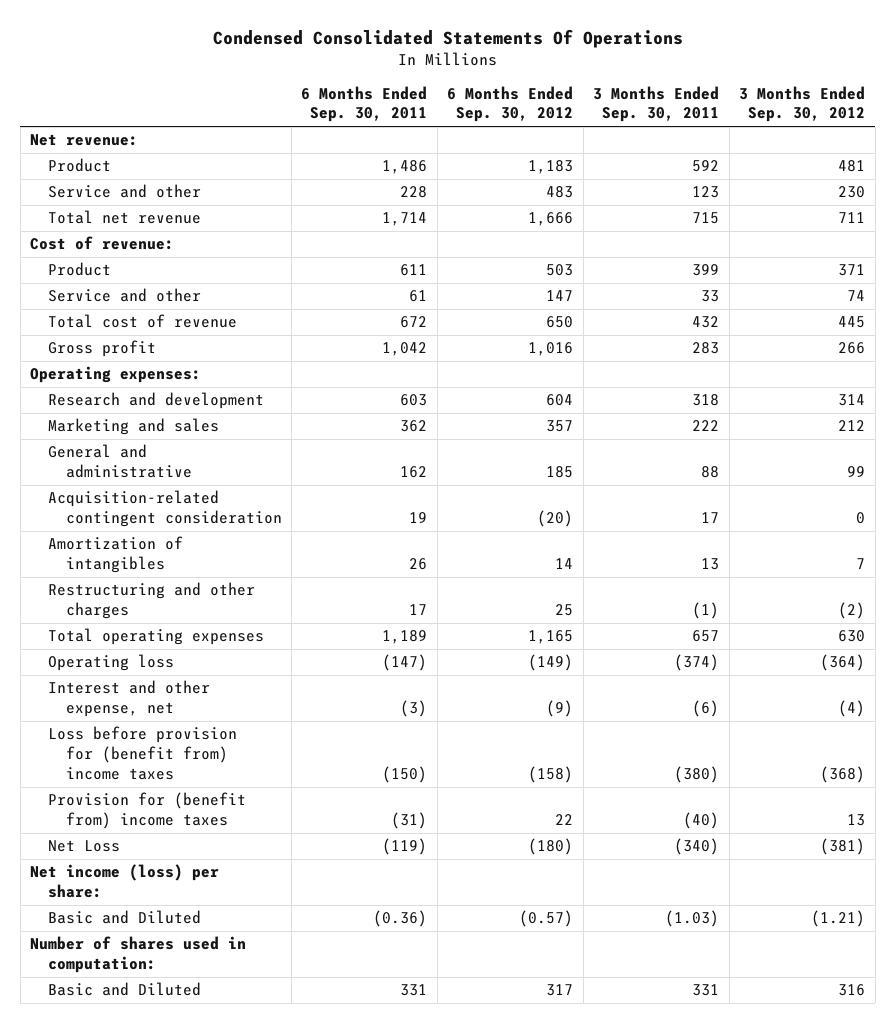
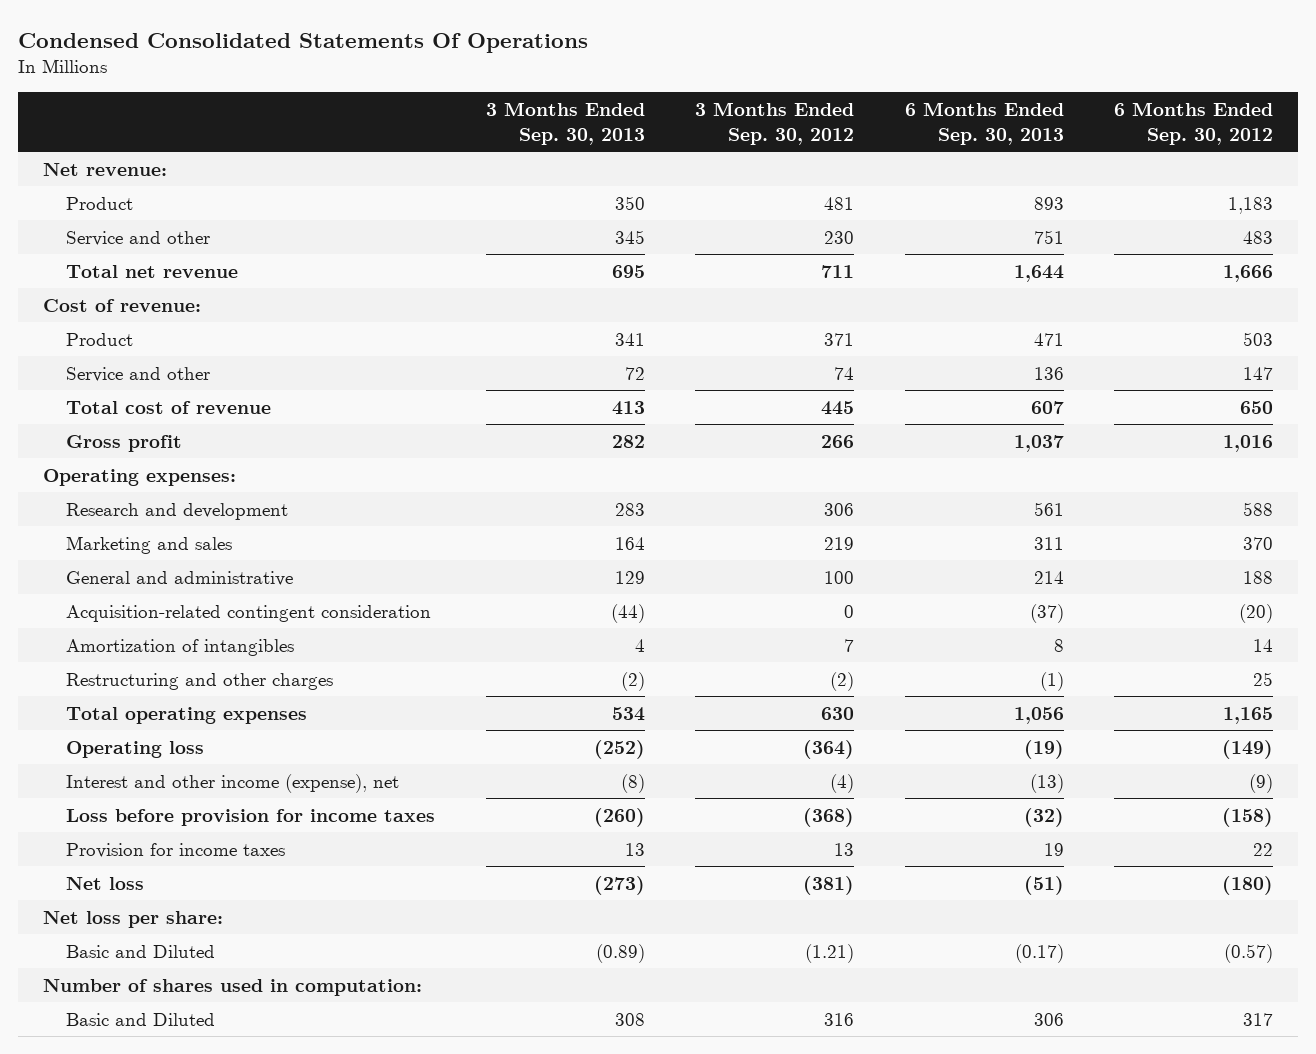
[301,85,428,123] 6 Months Ended Sep. 30, 2011 -> none
[593,85,720,123] 3 Months Ended Sep. 30, 2011 -> none
none -> [485,102,645,145] 3 Months Ended Sep. 30, 2013
none -> [904,102,1064,145] 6 Months Ended Sep. 30, 2013
[546,394,574,407] 604 -> [1243,501,1274,516] 588
[838,394,866,407] 314 -> [824,502,855,516] 306
[546,420,574,433] 357 -> [1243,536,1274,550] 370
[838,420,866,432] 212 -> [824,536,855,550] 219
[546,466,574,479] 185 -> [1243,570,1274,584] 188
[847,466,866,478] 99 -> [824,570,855,584] 100
[47,680,210,718] Interest and other expense, net -> [66,773,400,793] Interest and other income (expense), net
[47,726,237,781] Loss before provision for (benefit from) income taxes -> [66,808,436,826] Loss before provision for income taxes
[47,792,246,830] Provision for (benefit from) income taxes -> [66,842,286,858] Provision for income taxes
[47,840,120,853] Net Loss -> [66,876,145,890] Net loss
[30,864,220,899] Net income (loss) per share: -> [43,910,224,928] Net loss per share:

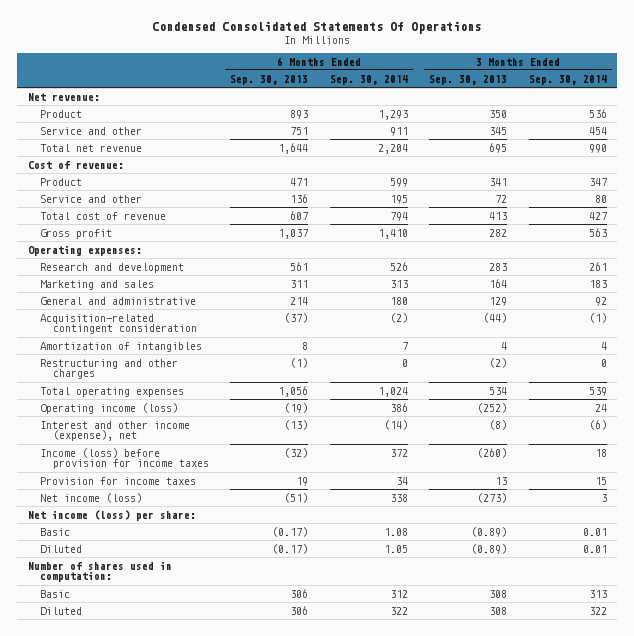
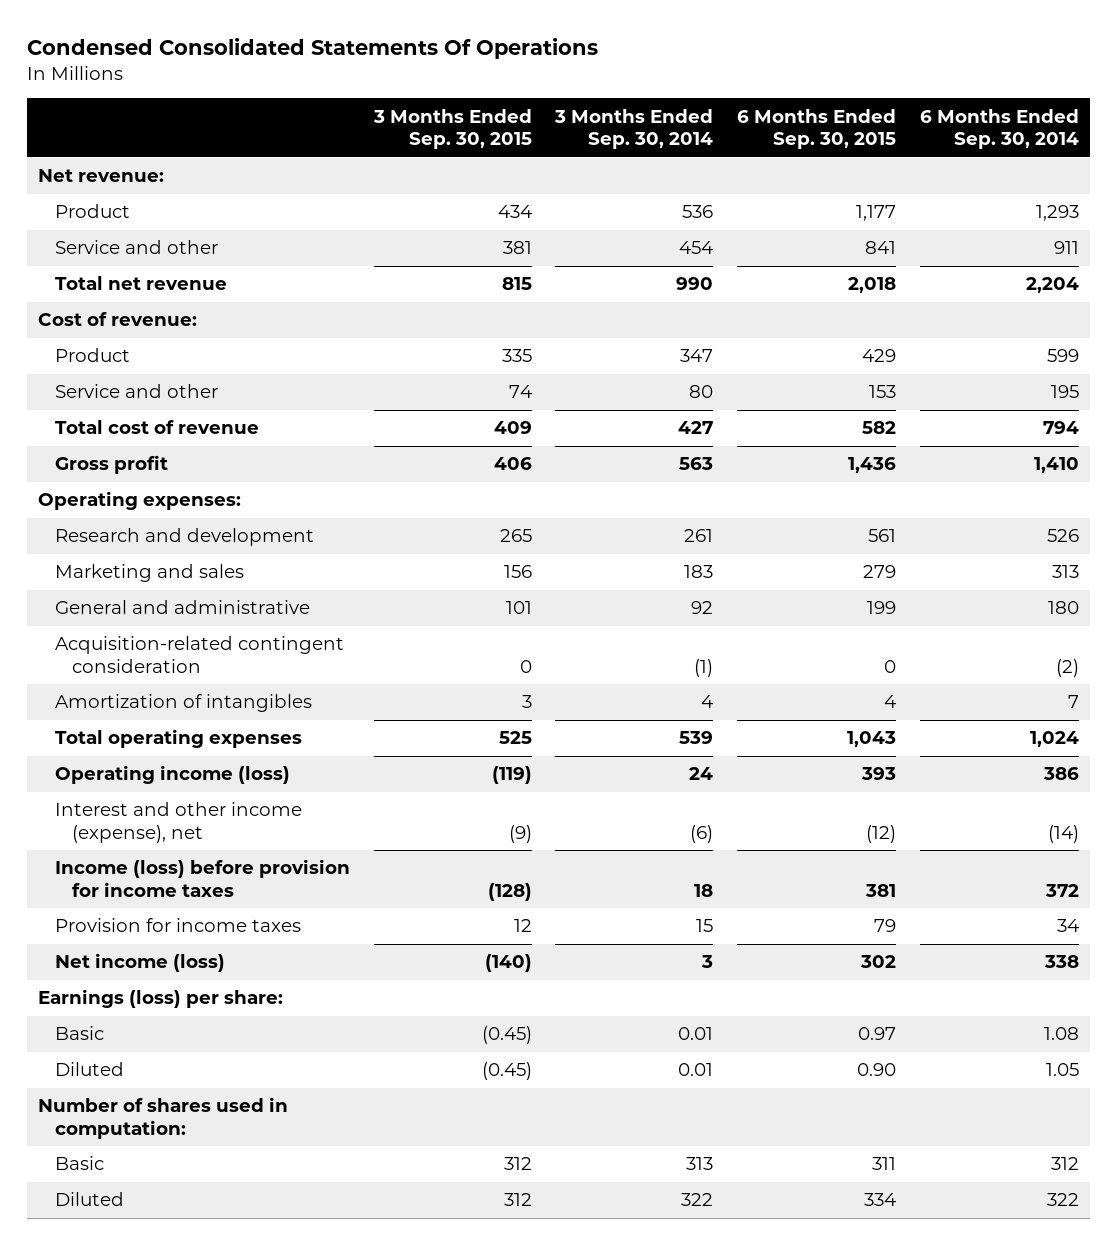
[230,74,309,85] Sep. 30, 2013 -> none
[429,74,508,85] Sep. 30, 2013 -> none
none -> [372,108,532,150] 3 Months Ended Sep. 30, 2015
none -> [737,108,897,150] 6 Months Ended Sep. 30, 2015
[40,358,179,380] Restructuring and other charges -> none
[27,509,196,521] Net income (loss) per share: -> [38,989,284,1009] Earnings (loss) per share:

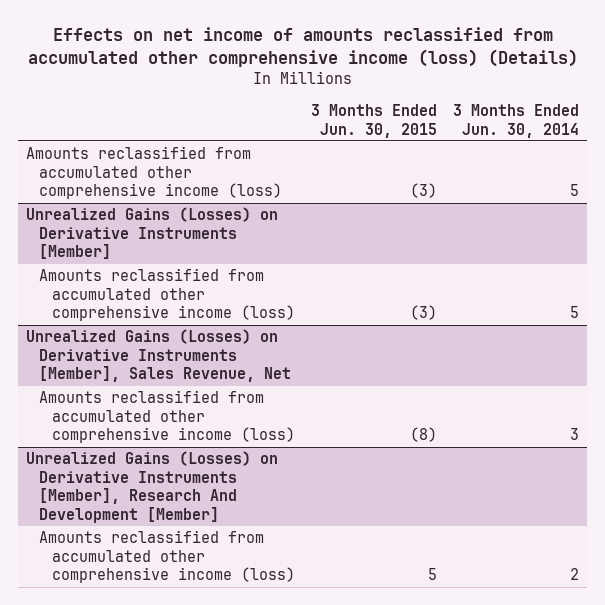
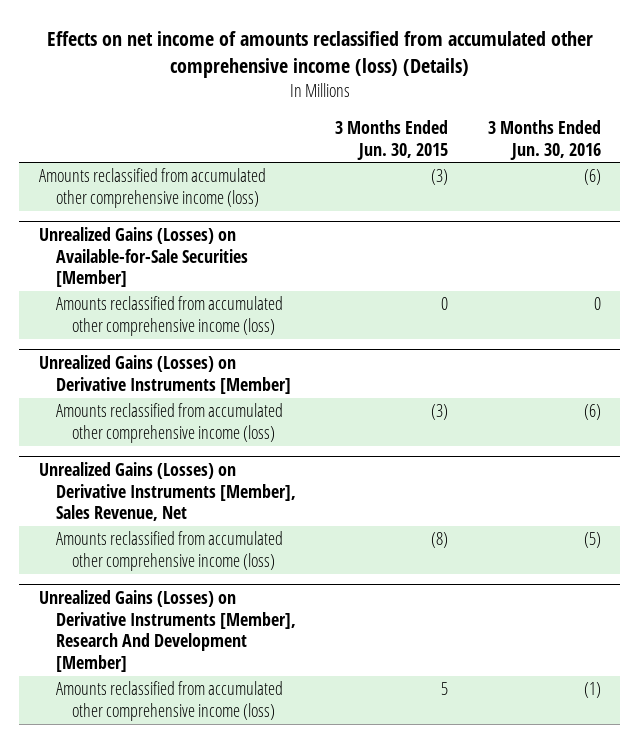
[453,103,580,138] 3 Months Ended Jun. 30, 2014 -> none
none -> [487,119,601,160] 3 Months Ended Jun. 30, 2016
none -> [38,227,248,288] Unrealized Gains (Losses) on Available-for-Sale Securities [Member]
none -> [55,296,283,336] Amounts reclassified from accumulated other comprehensive income (loss)

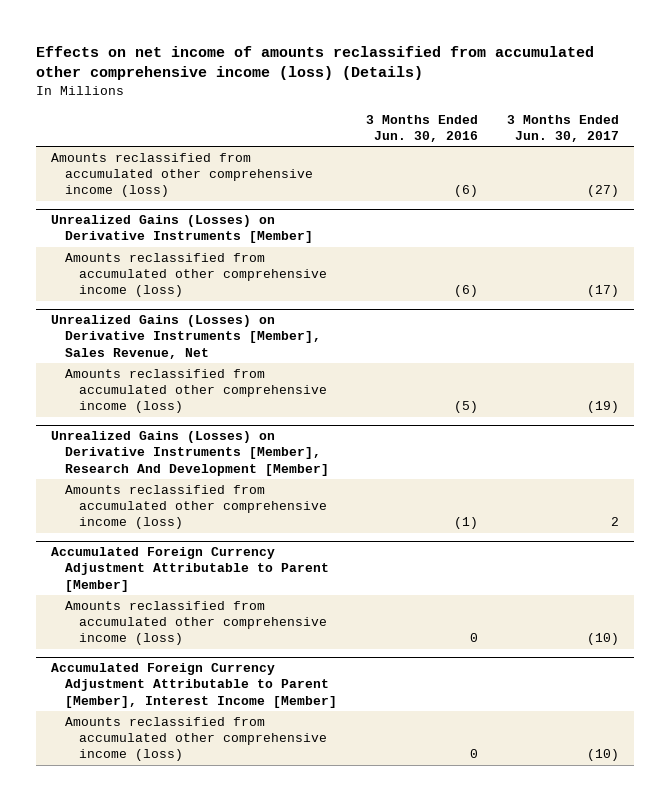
[335,119,449,160] 3 Months Ended Jun. 30, 2015 -> none
none -> [507,114,620,142] 3 Months Ended Jun. 30, 2017
[38,227,248,288] Unrealized Gains (Losses) on Available-for-Sale Securities [Member] -> none
[55,296,283,336] Amounts reclassified from accumulated other comprehensive income (loss) -> none
none -> [50,547,330,592] Accumulated Foreign Currency Adjustment Attributable to Parent [Member]
none -> [65,601,328,646] Amounts reclassified from accumulated other comprehensive income (loss)
none -> [50,663,338,708] Accumulated Foreign Currency Adjustment Attributable to Parent [Member], Interest Income [Member]
none -> [65,717,328,762] Amounts reclassified from accumulated other comprehensive income (loss)

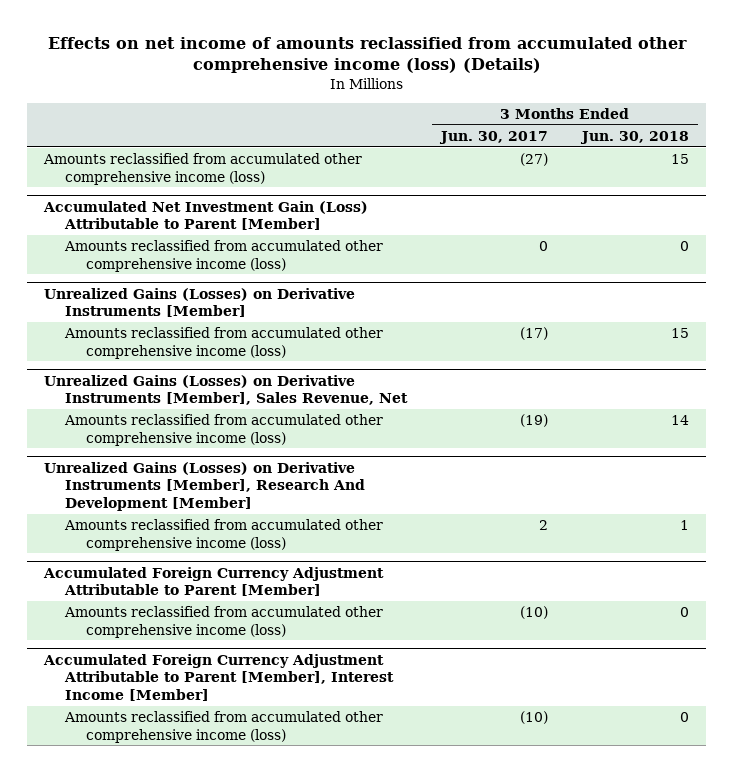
[366,114,479,142] 3 Months Ended Jun. 30, 2016 -> none
none -> [580,131,690,145] Jun. 30, 2018
none -> [43,200,369,231] Accumulated Net Investment Gain (Loss) Attributable to Parent [Member]
none -> [63,240,383,272] Amounts reclassified from accumulated other comprehensive income (loss)

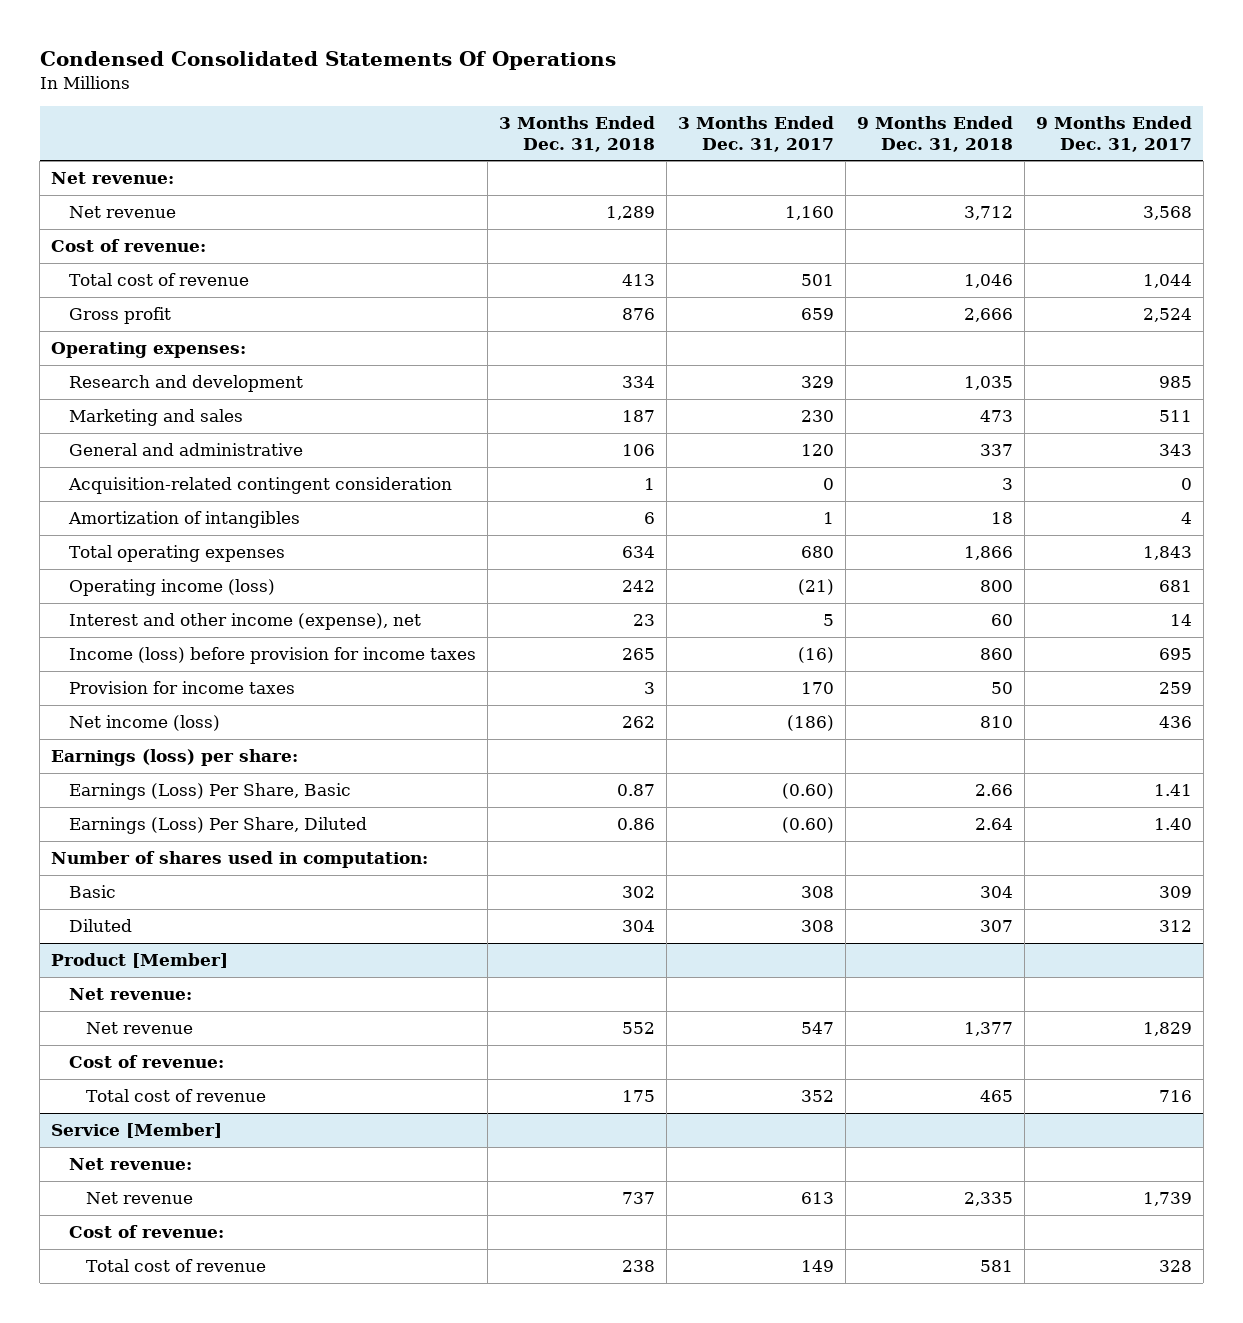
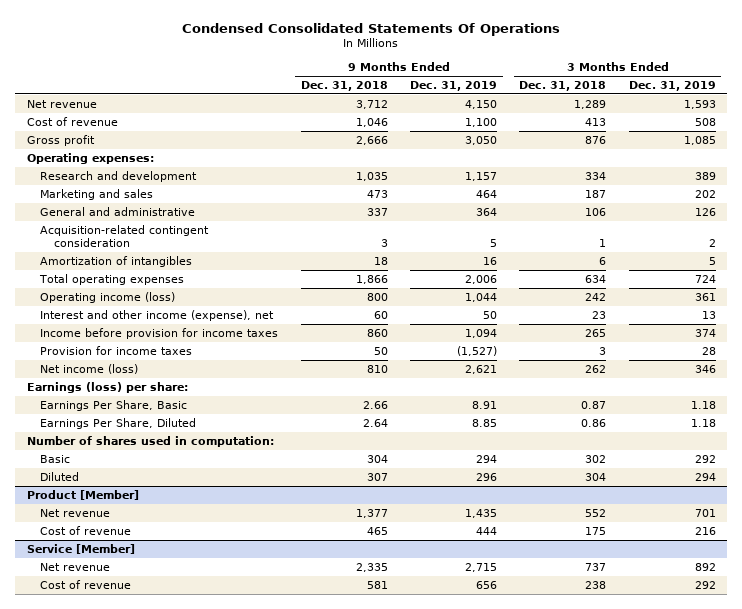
[677,116,834,152] 3 Months Ended Dec. 31, 2017 -> none
[1035,116,1192,152] 9 Months Ended Dec. 31, 2017 -> none
none -> [409,81,497,92] Dec. 31, 2019
none -> [628,81,716,92] Dec. 31, 2019
[51,172,175,185] Net revenue: -> none
[51,239,207,253] Cost of revenue: -> none
[68,273,249,287] Total cost of revenue -> [26,116,118,126] Cost of revenue
[68,647,476,665] Income (loss) before provision for income taxes -> [40,327,279,339] Income before provision for income taxes
[68,783,351,801] Earnings (Loss) Per Share, Basic -> [40,399,188,411] Earnings Per Share, Basic
[68,817,367,835] Earnings (Loss) Per Share, Diluted -> [40,417,197,429] Earnings Per Share, Diluted
[68,988,192,1001] Net revenue: -> none
[68,1055,224,1069] Cost of revenue: -> none
[86,1089,267,1103] Total cost of revenue -> [40,525,132,535] Cost of revenue
[68,1158,192,1171] Net revenue: -> none
[68,1225,224,1239] Cost of revenue: -> none
[86,1259,267,1273] Total cost of revenue -> [40,579,132,589] Cost of revenue

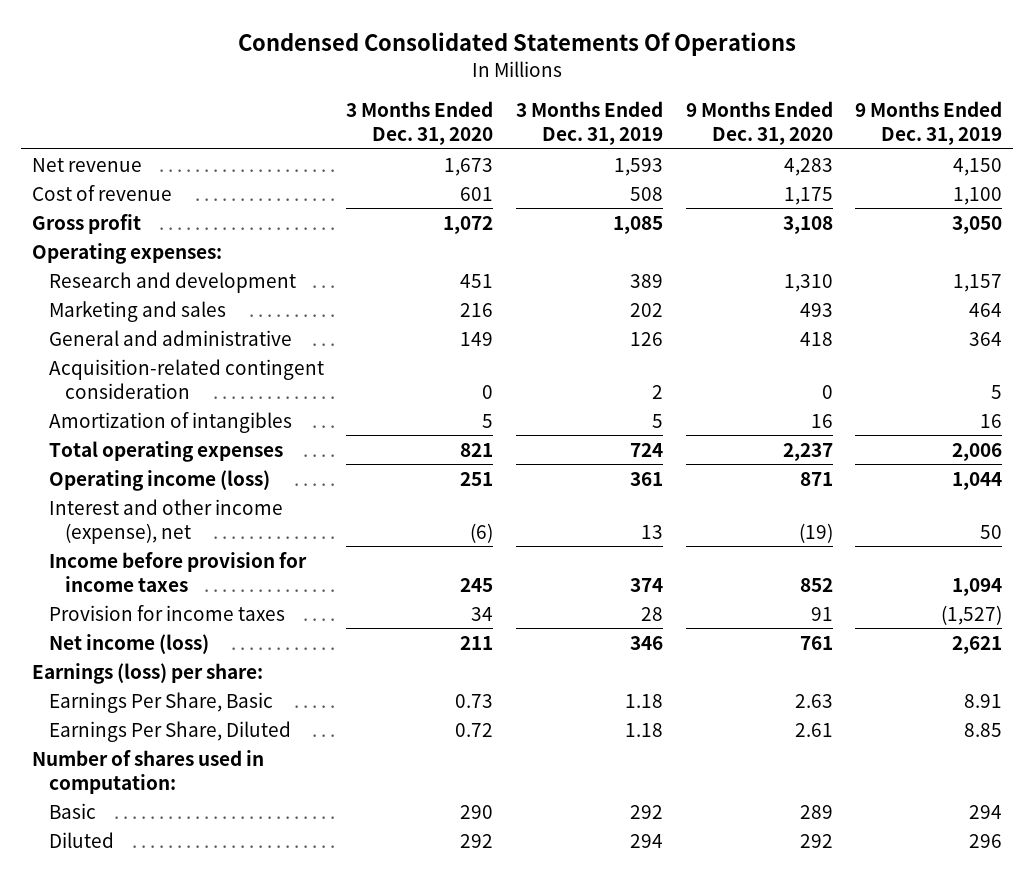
[300,81,388,92] Dec. 31, 2018 -> none
[519,81,607,92] Dec. 31, 2018 -> none
none -> [346,101,494,146] 3 Months Ended Dec. 31, 2020
none -> [685,101,833,146] 9 Months Ended Dec. 31, 2020
[26,489,139,500] Product [Member] -> none
[40,508,111,517] Net revenue -> none
[40,525,132,535] Cost of revenue -> none
[26,543,135,554] Service [Member] -> none
[40,562,111,571] Net revenue -> none
[40,579,132,589] Cost of revenue -> none

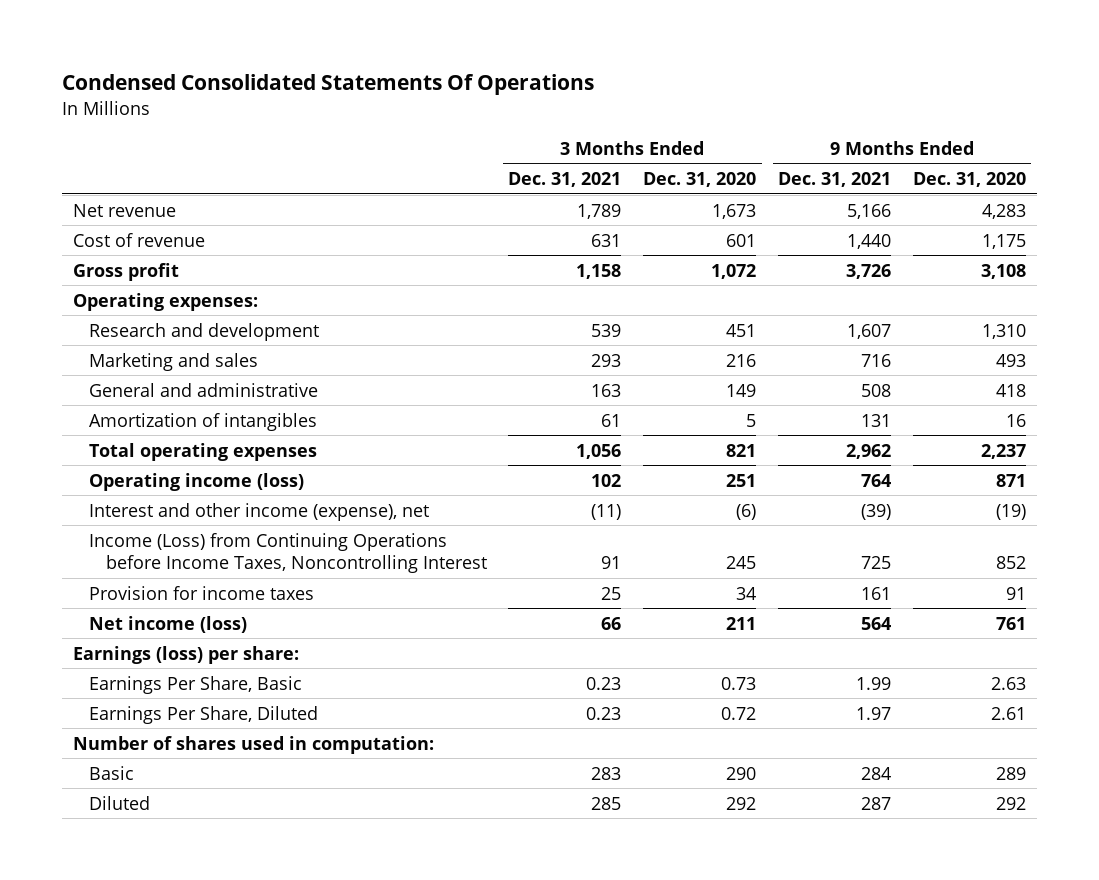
[516,101,664,146] 3 Months Ended Dec. 31, 2019 -> none
[855,101,1003,146] 9 Months Ended Dec. 31, 2019 -> none
none -> [508,171,622,187] Dec. 31, 2021
none -> [777,171,891,187] Dec. 31, 2021
[48,358,324,399] Acquisition-related contingent consideration -> none
[48,551,307,592] Income before provision for income taxes -> [89,532,487,573] Income (Loss) from Continuing Operations before Income Taxes, Noncontrolling Interest

